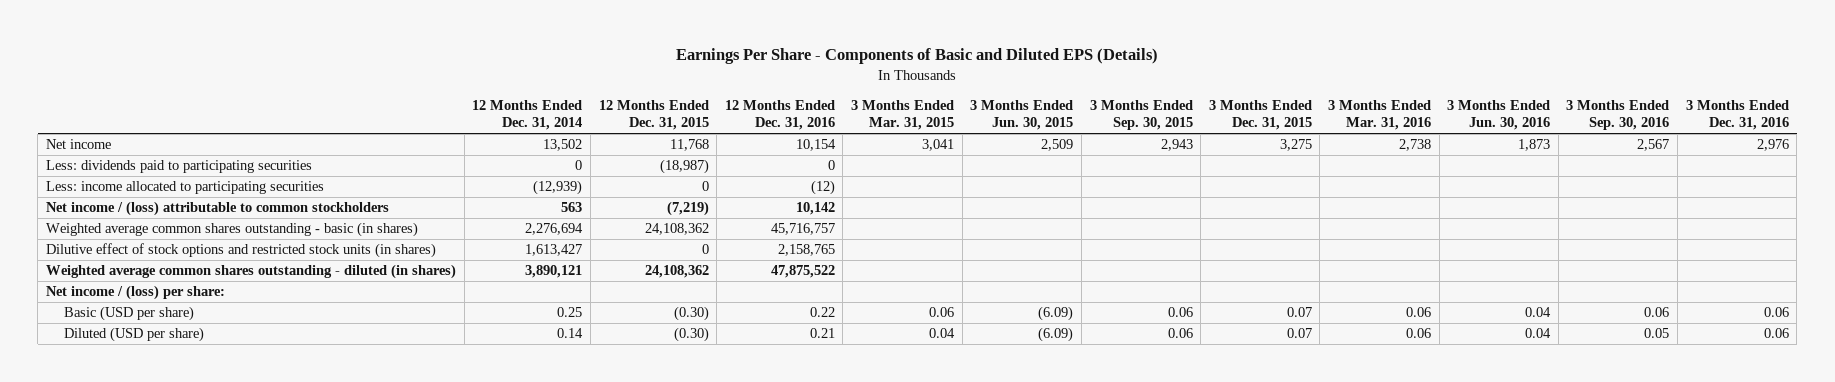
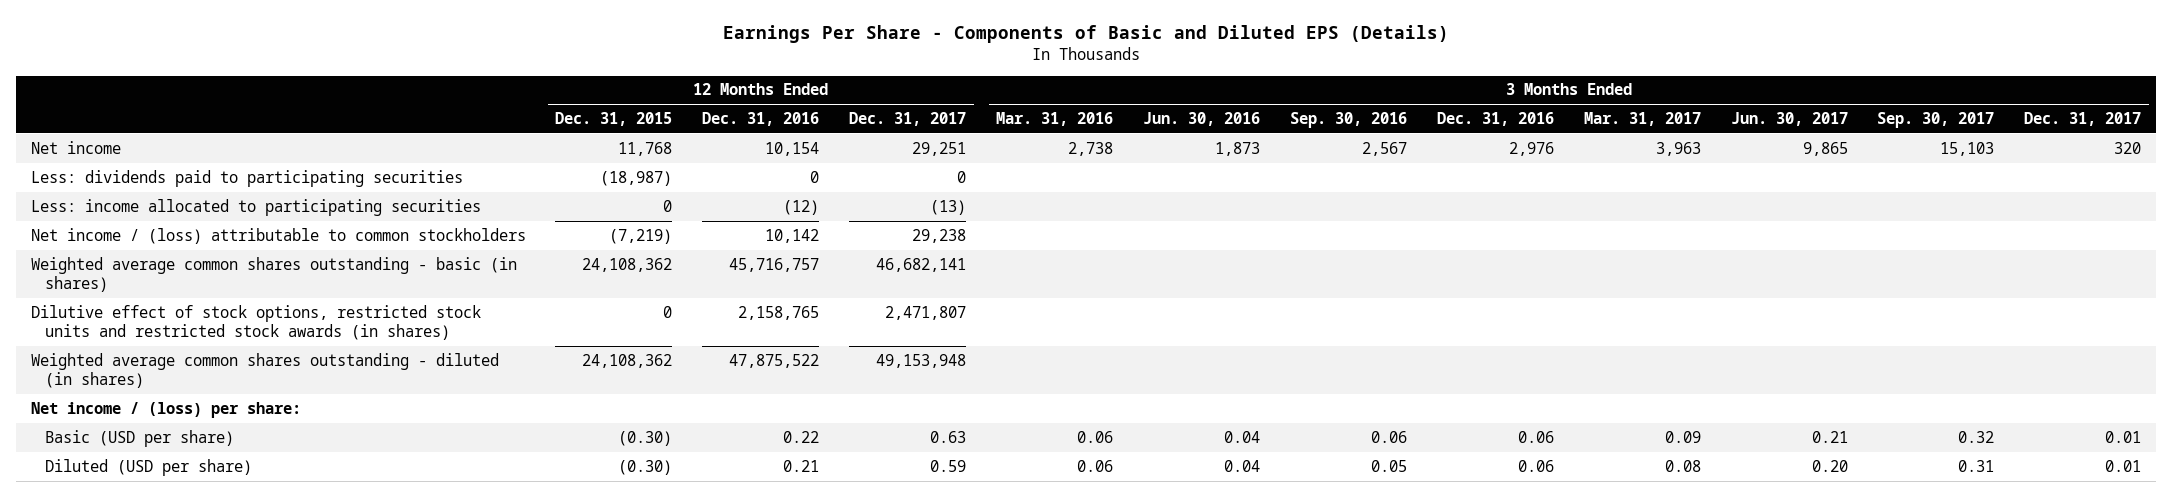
[472,99,583,131] 12 Months Ended Dec. 31, 2014 -> none
[851,99,955,131] 3 Months Ended Mar. 31, 2015 -> none
[970,99,1074,131] 3 Months Ended Jun. 30, 2015 -> none
[1089,99,1193,131] 3 Months Ended Sep. 30, 2015 -> none
[1208,99,1312,131] 3 Months Ended Dec. 31, 2015 -> none
none -> [849,111,967,126] Dec. 31, 2017
none -> [1583,111,1701,126] Mar. 31, 2017
none -> [1730,111,1848,126] Jun. 30, 2017
none -> [1877,111,1995,128] Sep. 30, 2017
none -> [2024,111,2142,126] Dec. 31, 2017
[46,243,437,259] Dilutive effect of stock options and restricted stock units (in shares) -> [30,304,481,341] Dilutive effect of stock options, restricted stock units and restricted stock awards (in shares)

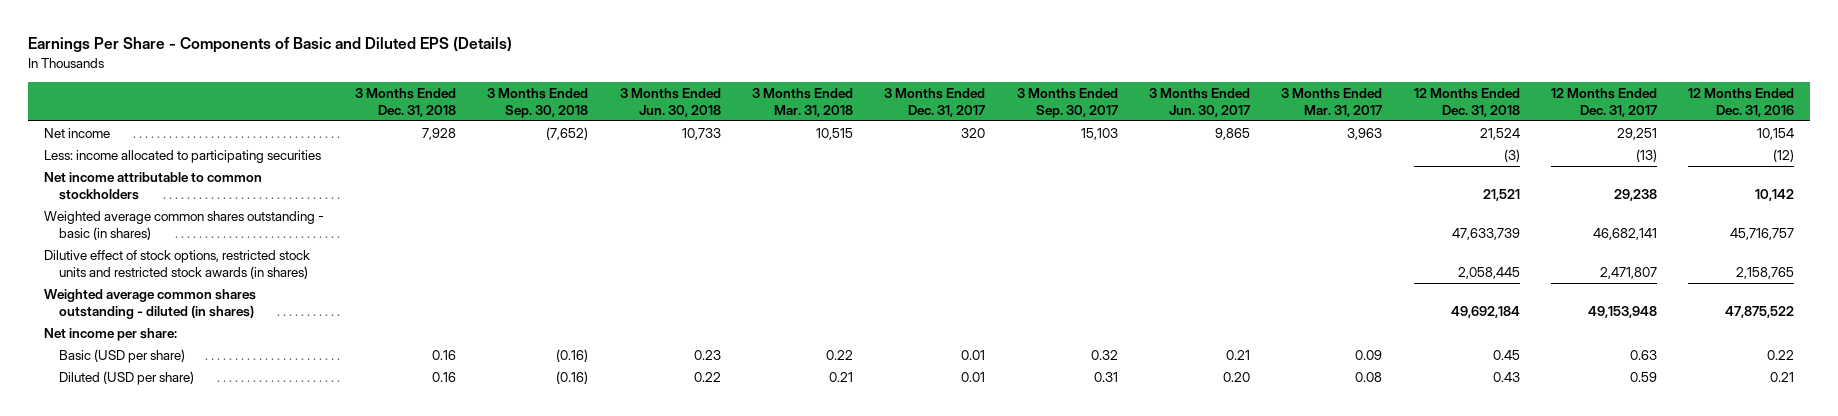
[555,111,673,126] Dec. 31, 2015 -> none
[996,111,1114,126] Mar. 31, 2016 -> none
[1142,111,1260,126] Jun. 30, 2016 -> none
[1289,111,1407,128] Sep. 30, 2016 -> none
[1436,111,1554,126] Dec. 31, 2016 -> none
none -> [355,87,457,117] 3 Months Ended Dec. 31, 2018
none -> [487,87,589,118] 3 Months Ended Sep. 30, 2018
none -> [619,87,721,117] 3 Months Ended Jun. 30, 2018
none -> [752,87,854,117] 3 Months Ended Mar. 31, 2018
none -> [1413,87,1520,117] 12 Months Ended Dec. 31, 2018
[30,169,463,187] Less: dividends paid to participating securities -> none
[30,227,526,244] Net income / (loss) attributable to common stockholders -> [43,172,262,201] Net income attributable to common stockholders
[30,401,301,418] Net income / (loss) per share: -> [43,328,177,342] Net income per share:

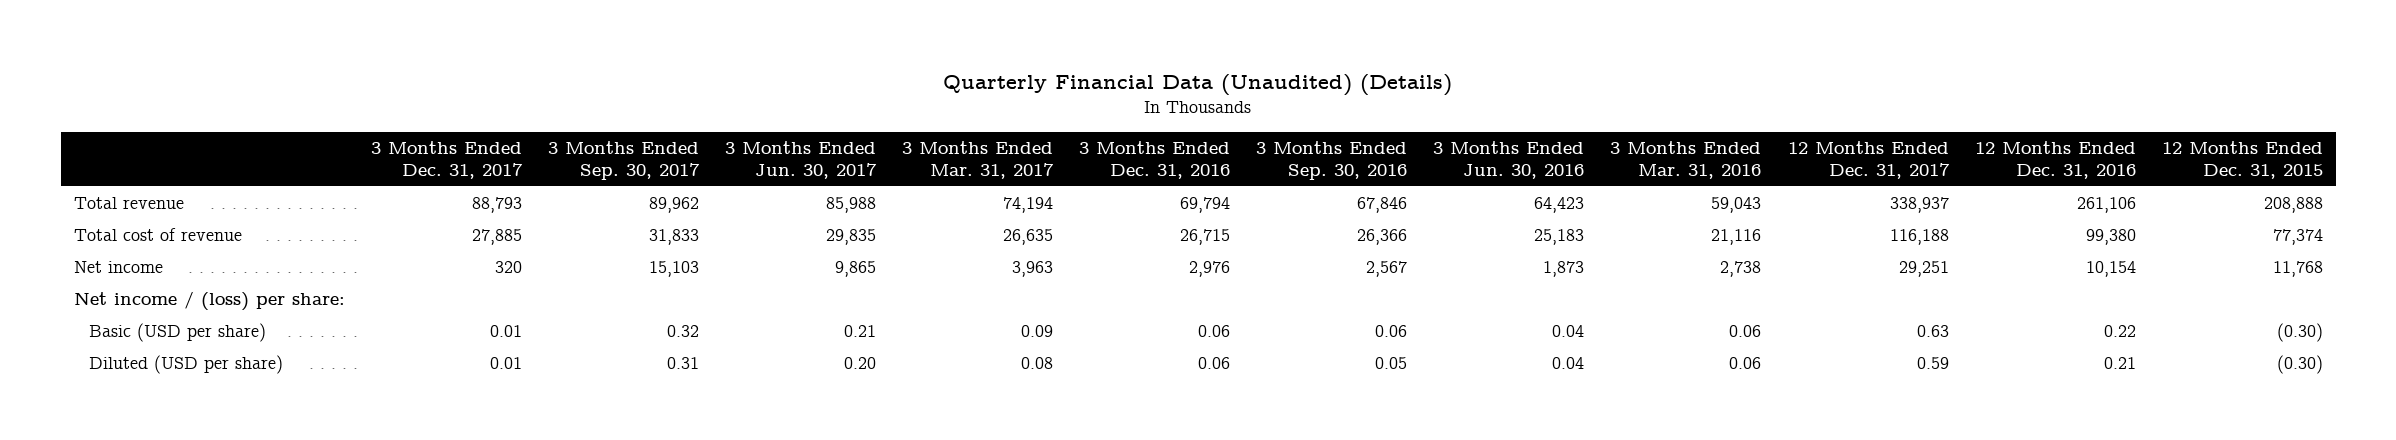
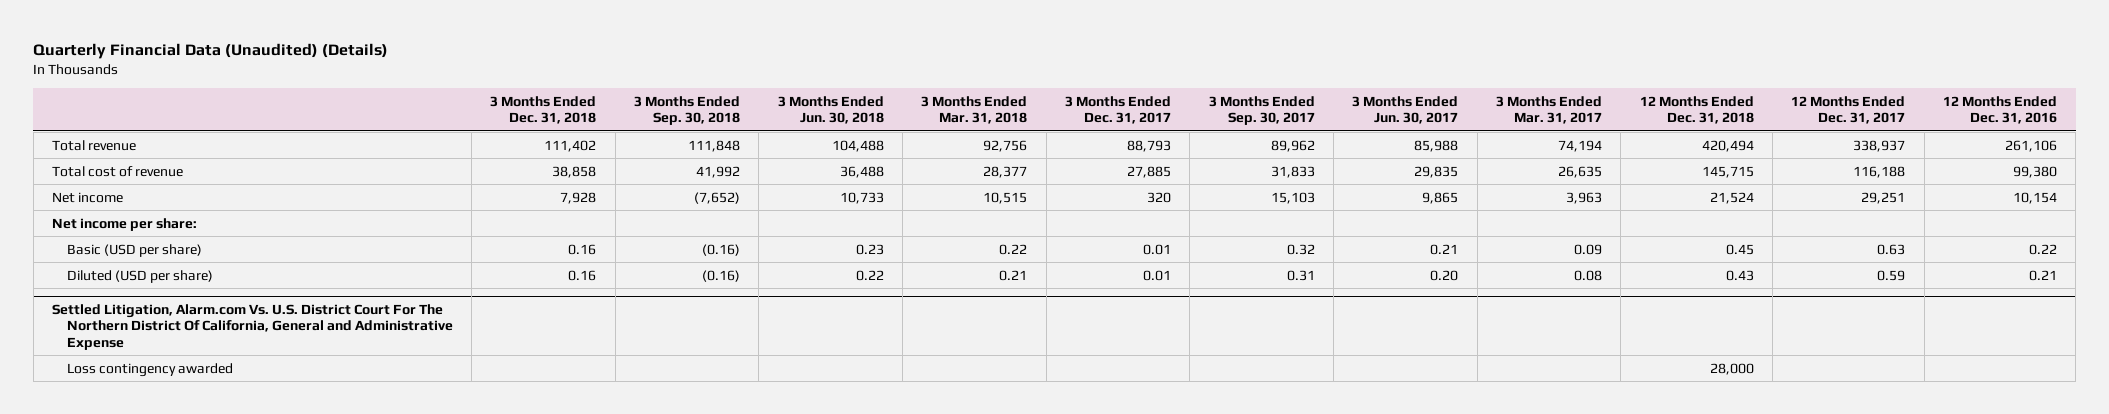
[1079,140,1231,179] 3 Months Ended Dec. 31, 2016 -> none
[1256,140,1408,180] 3 Months Ended Sep. 30, 2016 -> none
[1433,140,1585,179] 3 Months Ended Jun. 30, 2016 -> none
[1610,140,1762,179] 3 Months Ended Mar. 31, 2016 -> none
[2161,140,2323,179] 12 Months Ended Dec. 31, 2015 -> none
none -> [490,95,597,125] 3 Months Ended Dec. 31, 2018
none -> [634,95,741,126] 3 Months Ended Sep. 30, 2018
none -> [777,95,884,125] 3 Months Ended Jun. 30, 2018
none -> [921,95,1028,125] 3 Months Ended Mar. 31, 2018
none -> [1639,95,1754,125] 12 Months Ended Dec. 31, 2018
[73,291,345,312] Net income / (loss) per share: -> [51,217,197,231] Net income per share:
none -> [51,303,453,350] Settled Litigation, Alarm.com Vs. U.S. District Court For The Northern District Of California, General and Administrative Expense
none -> [66,362,233,377] Loss contingency awarded

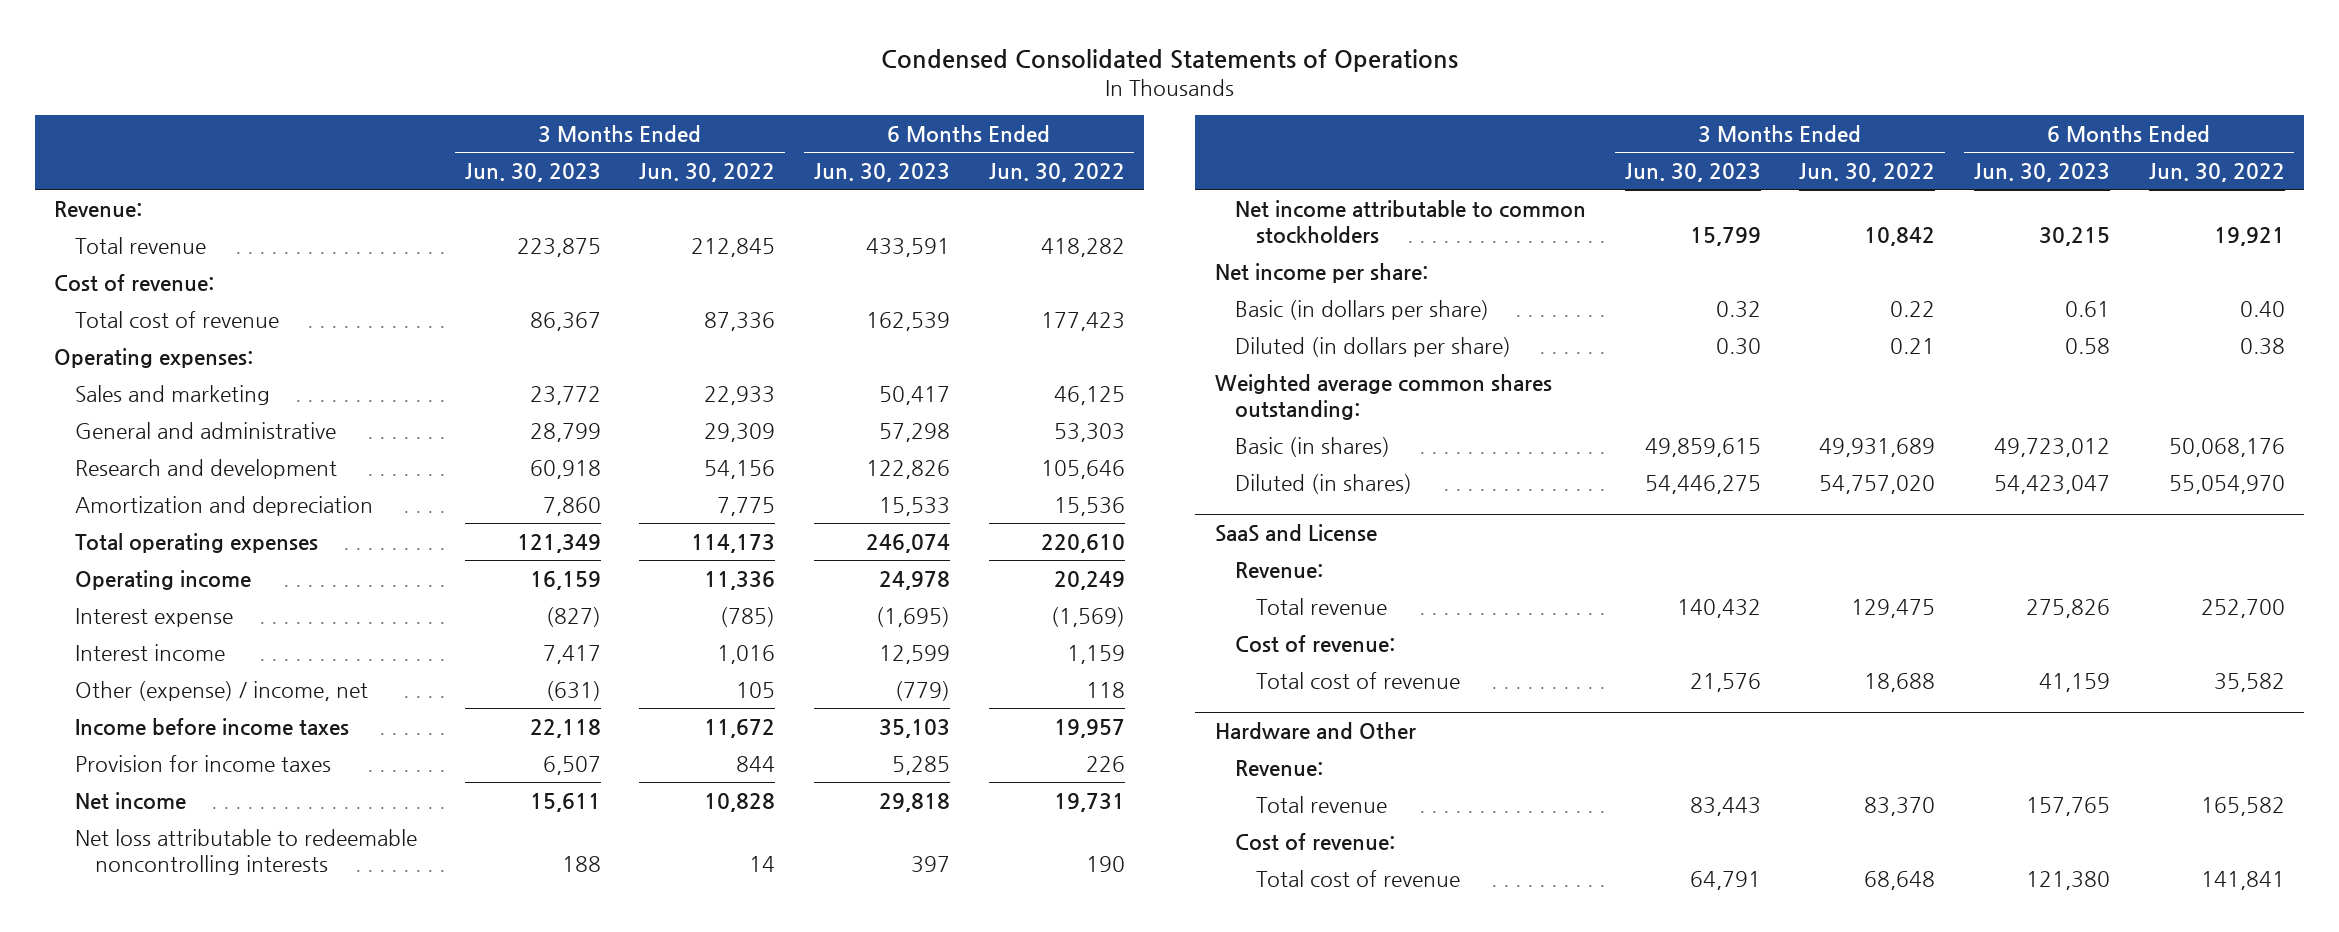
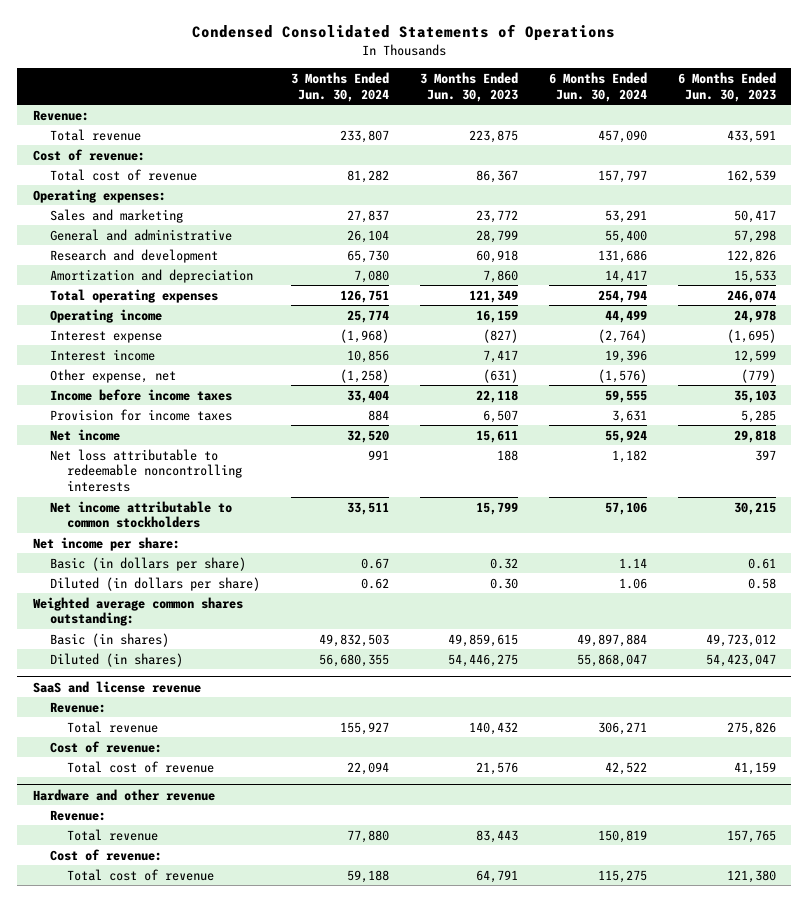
[639,162,776,182] Jun. 30, 2022 -> none
[988,162,1125,182] Jun. 30, 2022 -> none
none -> [290,71,389,102] 3 Months Ended Jun. 30, 2024
none -> [548,71,647,102] 6 Months Ended Jun. 30, 2024
[74,680,368,701] Other (expense) / income, net -> [49,368,176,383] Other expense, net
[1214,523,1377,542] SaaS and License -> [32,680,201,693] SaaS and license revenue
[1214,721,1416,739] Hardware and Other -> [32,788,215,801] Hardware and other revenue

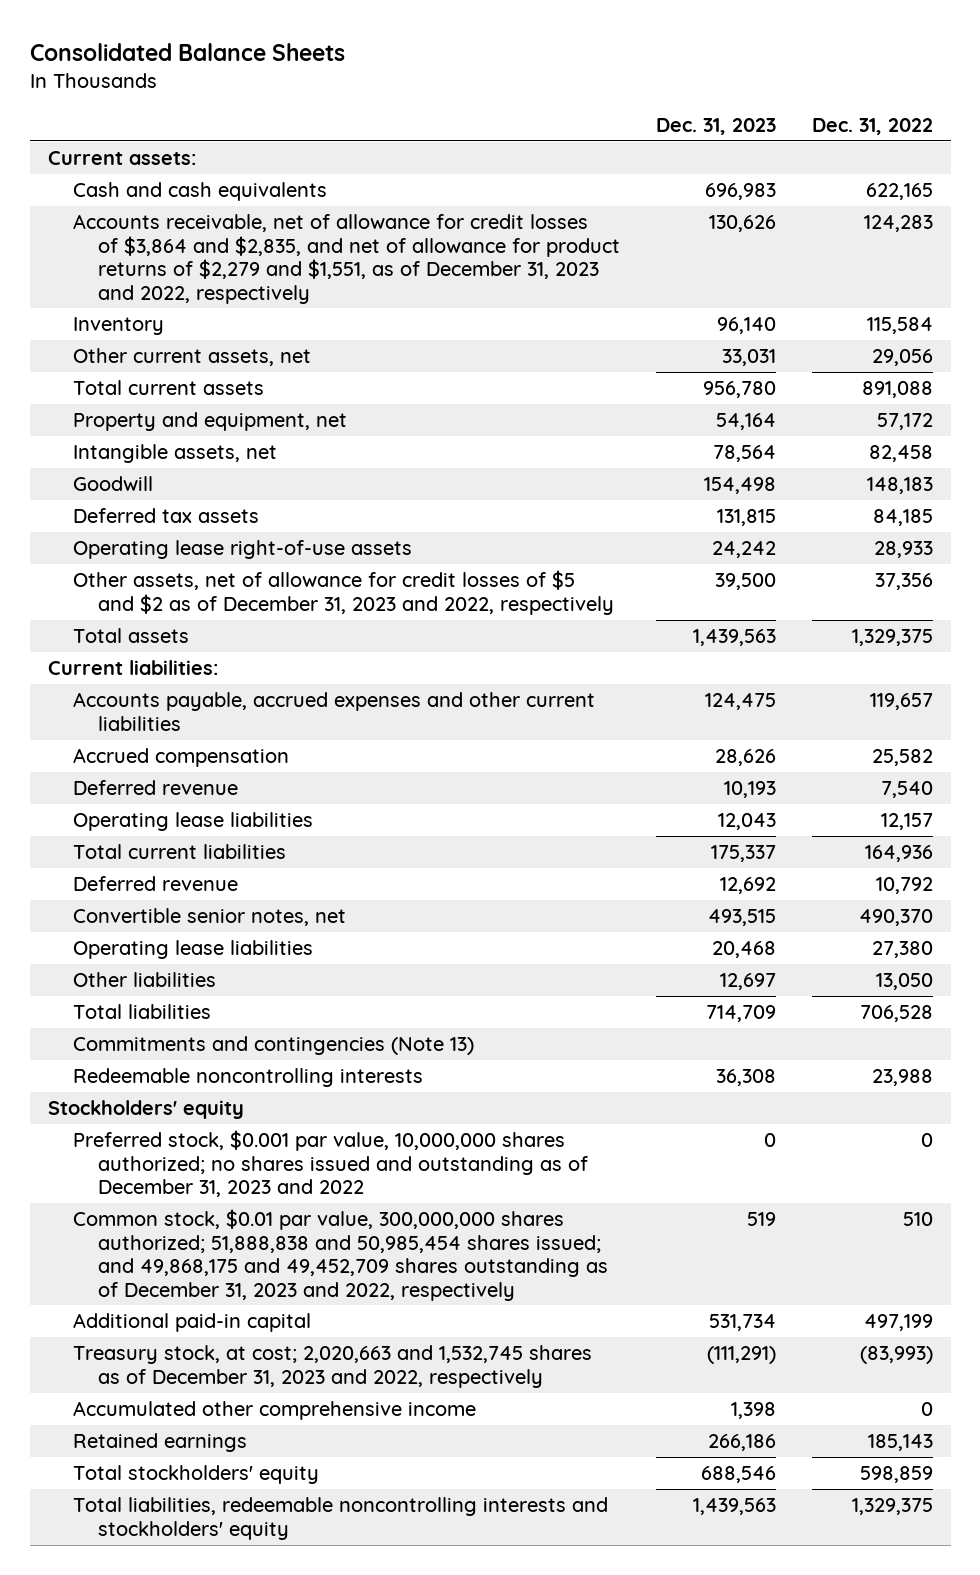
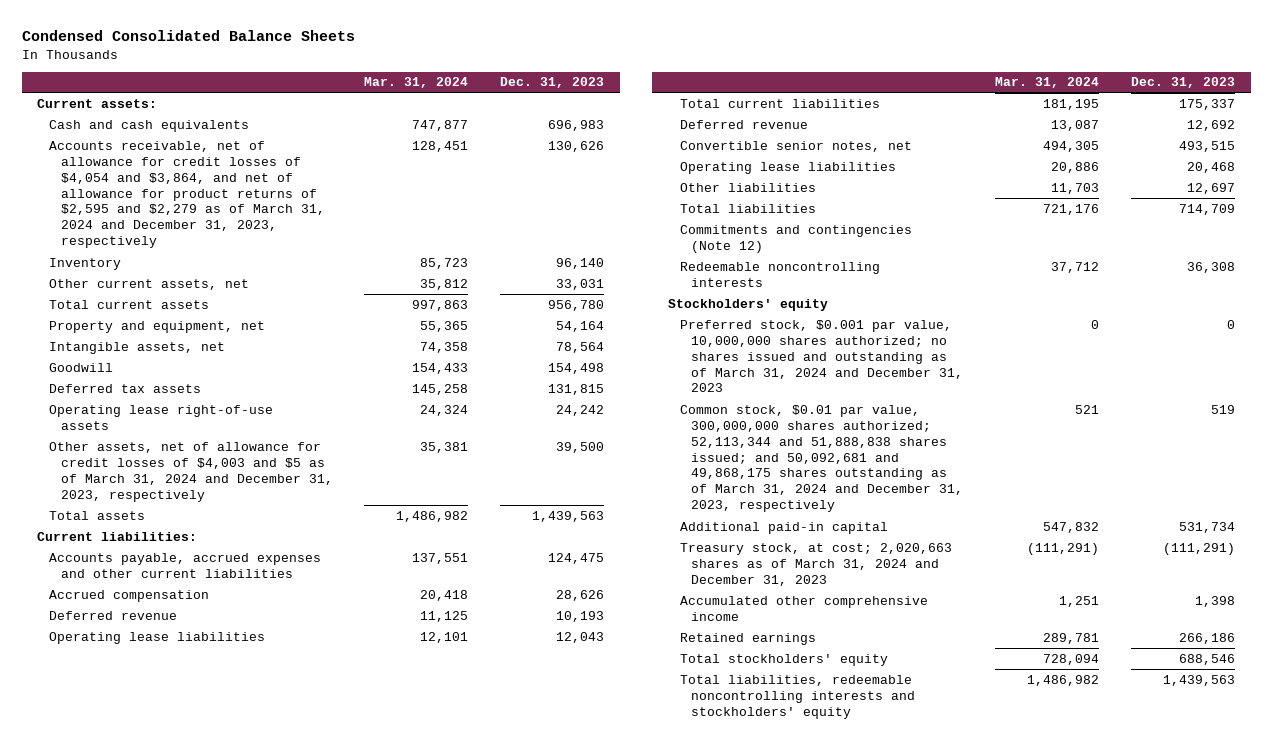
[29,43,345,62] Consolidated Balance Sheets -> [21,30,355,42] Condensed Consolidated Balance Sheets
[811,117,933,135] Dec. 31, 2022 -> none
none -> [364,77,469,89] Mar. 31, 2024
[72,214,620,304] Accounts receivable, net of allowance for credit losses of $3,864 and $2,835, and net of allowance for product returns of $2,279 and $1,551, as of December 31, 2023 and 2022, respectively -> [49,140,325,249] Accounts receivable, net of allowance for credit losses of $4,054 and $3,864, and net of allowance for product returns of $2,595 and $2,279 as of March 31, 2024 and December 31, 2023, respectively
[72,570,614,615] Other assets, net of allowance for credit losses of $5 and $2 as of December 31, 2023 and 2022, respectively -> [49,441,333,502] Other assets, net of allowance for credit losses of $4,003 and $5 as of March 31, 2024 and December 31, 2023, respectively
[72,1036,474,1056] Commitments and contingencies (Note 13) -> [679,224,912,253] Commitments and contingencies (Note 12)
[72,1130,588,1198] Preferred stock, $0.001 par value, 10,000,000 shares authorized; no shares issued and outstanding as of December 31, 2023 and 2022 -> [679,319,964,393] Preferred stock, $0.001 par value, 10,000,000 shares authorized; no shares issued and outstanding as of March 31, 2024 and December 31, 2023
[72,1209,608,1301] Common stock, $0.01 par value, 300,000,000 shares authorized; 51,888,838 and 50,985,454 shares issued; and 49,868,175 and 49,452,709 shares outstanding as of December 31, 2023 and 2022, respectively -> [679,404,964,513] Common stock, $0.01 par value, 300,000,000 shares authorized; 52,113,344 and 51,888,838 shares issued; and 50,092,681 and 49,868,175 shares outstanding as of March 31, 2024 and December 31, 2023, respectively
[72,1345,592,1388] Treasury stock, at cost; 2,020,663 and 1,532,745 shares as of December 31, 2023 and 2022, respectively -> [679,542,952,586] Treasury stock, at cost; 2,020,663 shares as of March 31, 2024 and December 31, 2023

